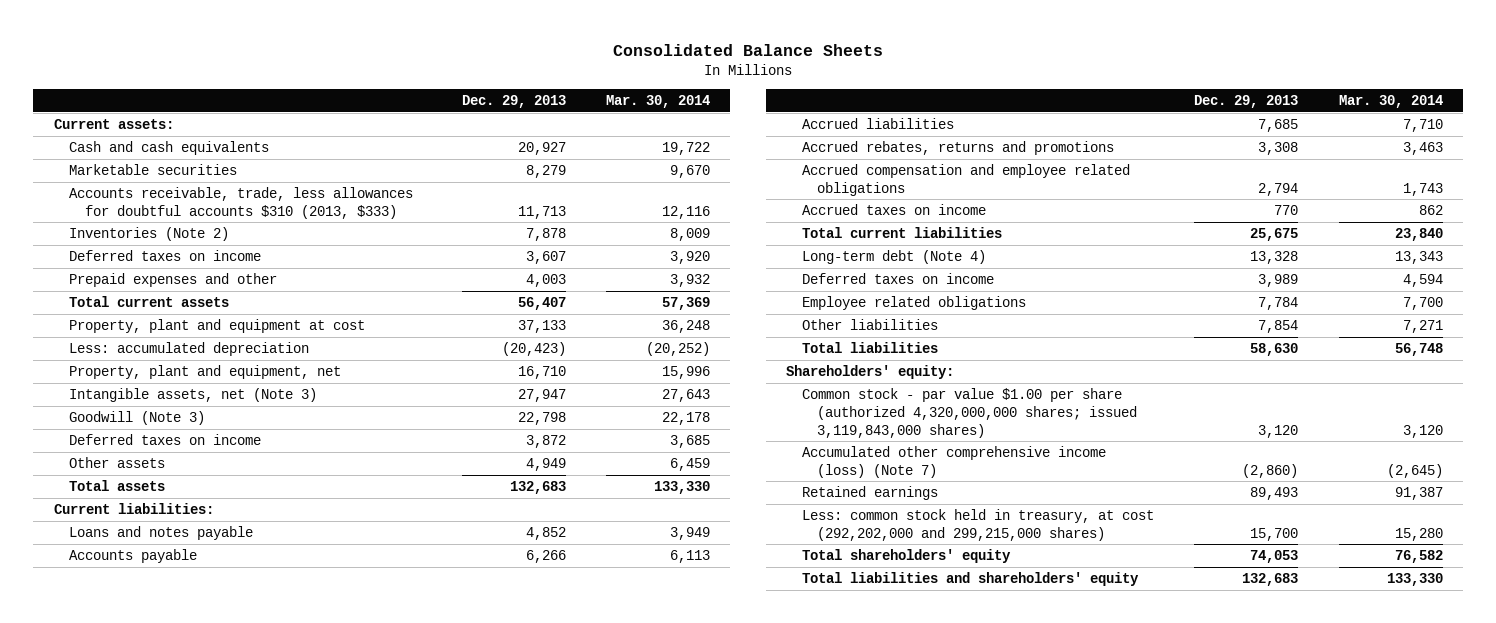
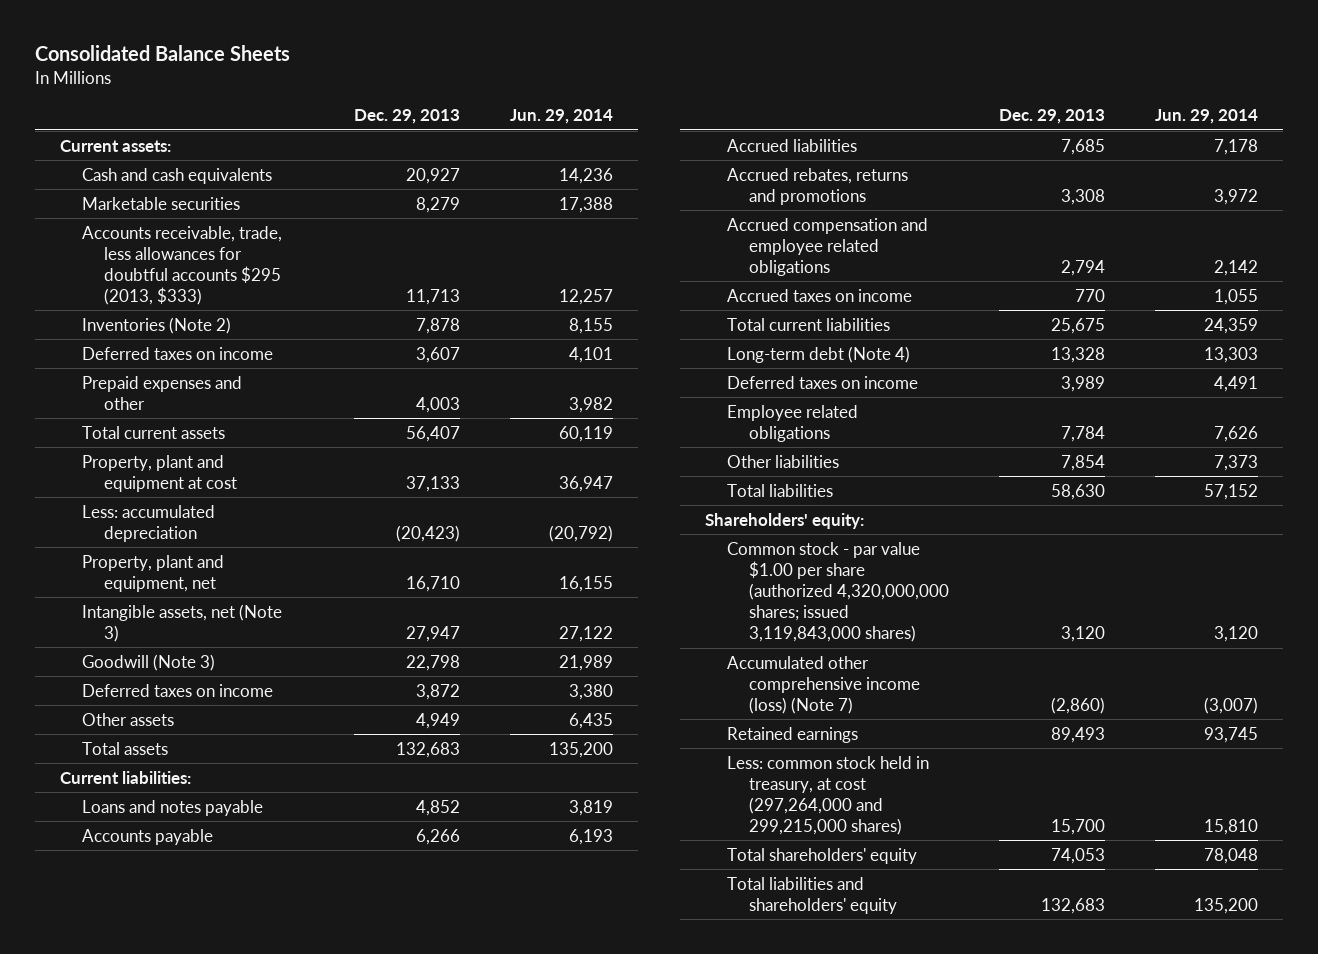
[606,94,711,108] Mar. 30, 2014 -> none
none -> [509,109,613,125] Jun. 29, 2014
[69,186,414,219] Accounts receivable, trade, less allowances for doubtful accounts $310 (2013, $333) -> [81,225,282,305] Accounts receivable, trade, less allowances for doubtful accounts $295 (2013, $333)
[801,508,1154,541] Less: common stock held in treasury, at cost (292,202,000 and 299,215,000 shares) -> [726,755,929,835] Less: common stock held in treasury, at cost (297,264,000 and 299,215,000 shares)

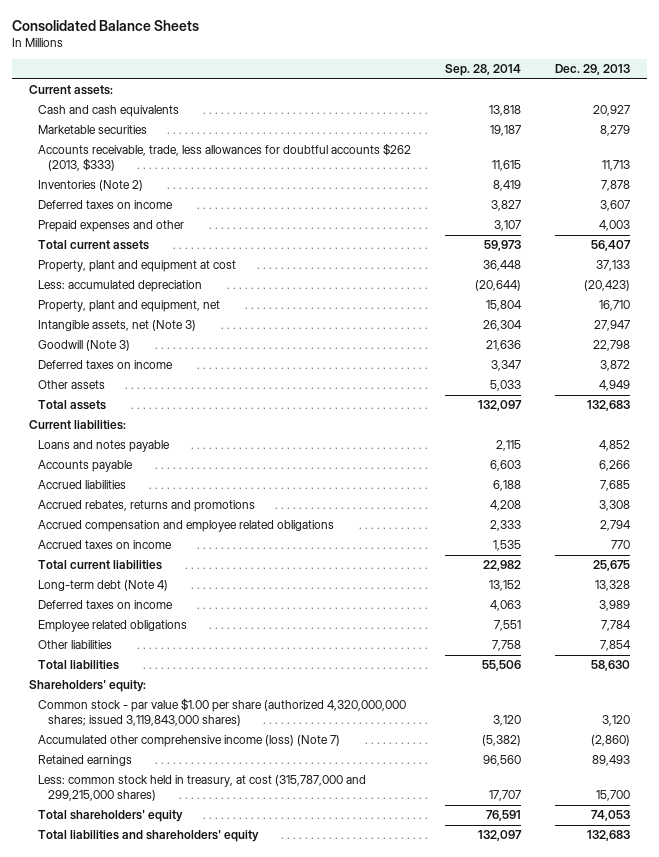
[509,109,613,125] Jun. 29, 2014 -> none
none -> [445,63,522,76] Sep. 28, 2014
[81,225,282,305] Accounts receivable, trade, less allowances for doubtful accounts $295 (2013, $333) -> [38,143,412,171] Accounts receivable, trade, less allowances for doubtful accounts $262 (2013, $333)
[726,755,929,835] Less: common stock held in treasury, at cost (297,264,000 and 299,215,000 shares) -> [38,775,367,801] Less: common stock held in treasury, at cost (315,787,000 and 299,215,000 shares)

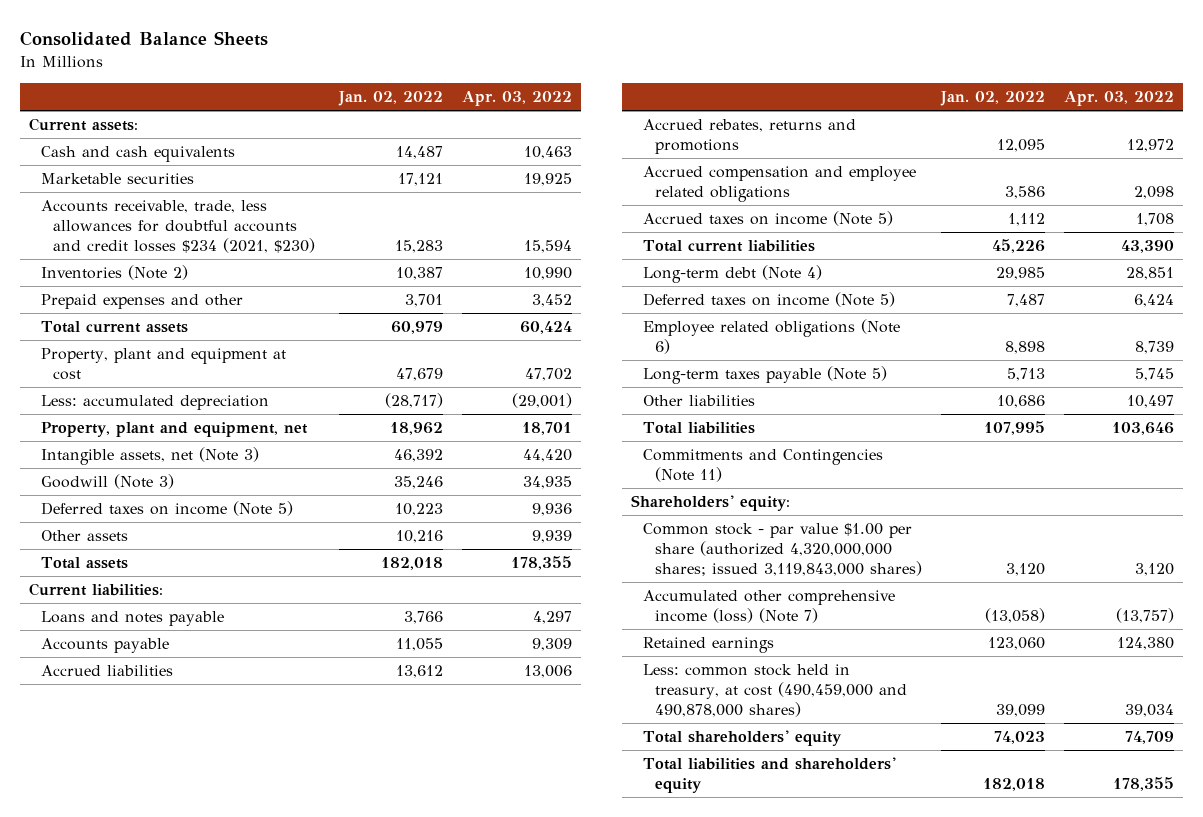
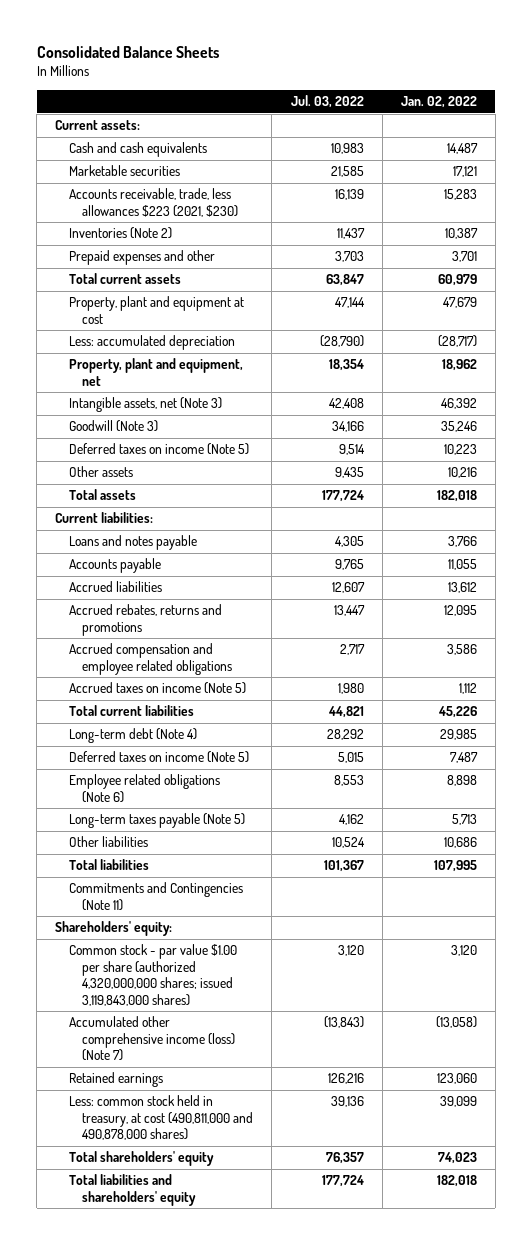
[461,91,572,107] Apr. 03, 2022 -> none
none -> [290,95,364,109] Jul. 03, 2022
[41,200,316,253] Accounts receivable, trade, less allowances for doubtful accounts and credit losses $234 (2021, $230) -> [68,188,239,217] Accounts receivable, trade, less allowances $223 (2021, $230)
[643,664,907,717] Less: common stock held in treasury, at cost (490,459,000 and 490,878,000 shares) -> [68,1095,254,1141] Less: common stock held in treasury, at cost (490,811,000 and 490,878,000 shares)

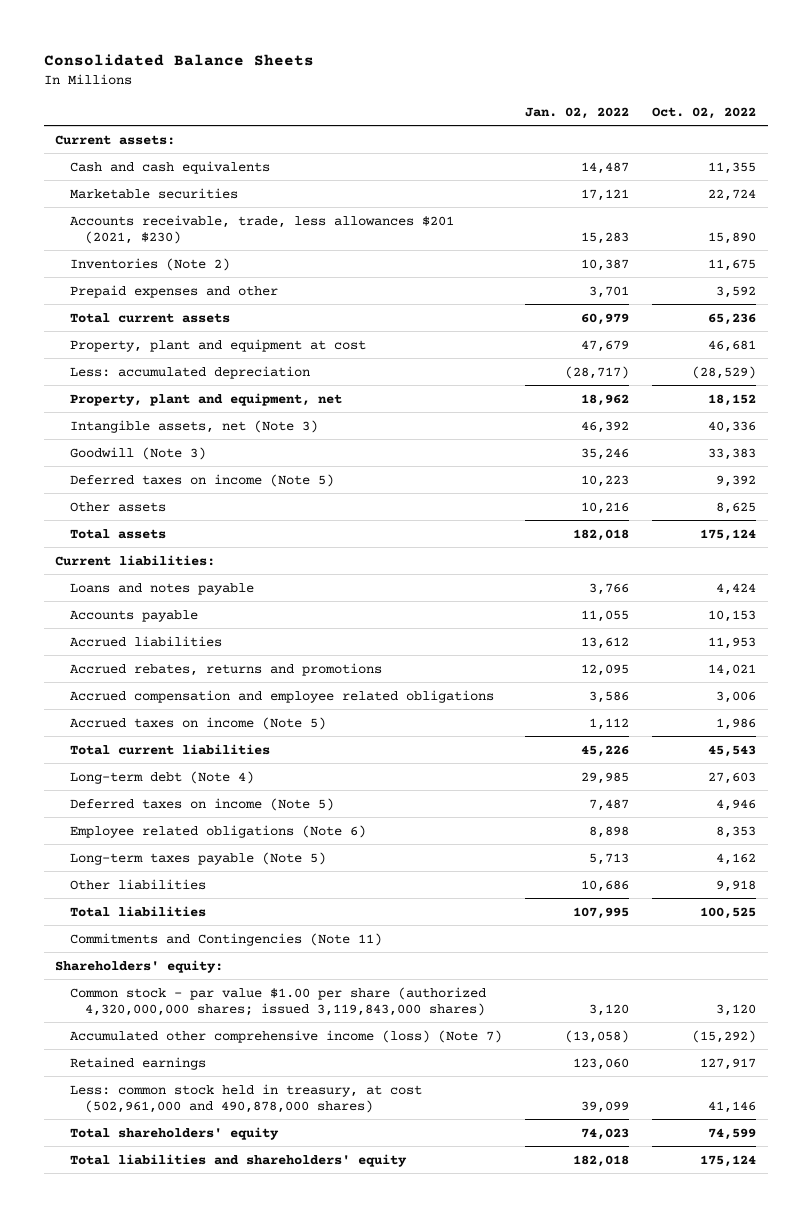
[290,95,364,109] Jul. 03, 2022 -> none
none -> [652,106,757,119] Oct. 02, 2022
[68,188,239,217] Accounts receivable, trade, less allowances $223 (2021, $230) -> [70,214,455,244] Accounts receivable, trade, less allowances $201 (2021, $230)
[68,1095,254,1141] Less: common stock held in treasury, at cost (490,811,000 and 490,878,000 shares) -> [70,1083,423,1113] Less: common stock held in treasury, at cost (502,961,000 and 490,878,000 shares)

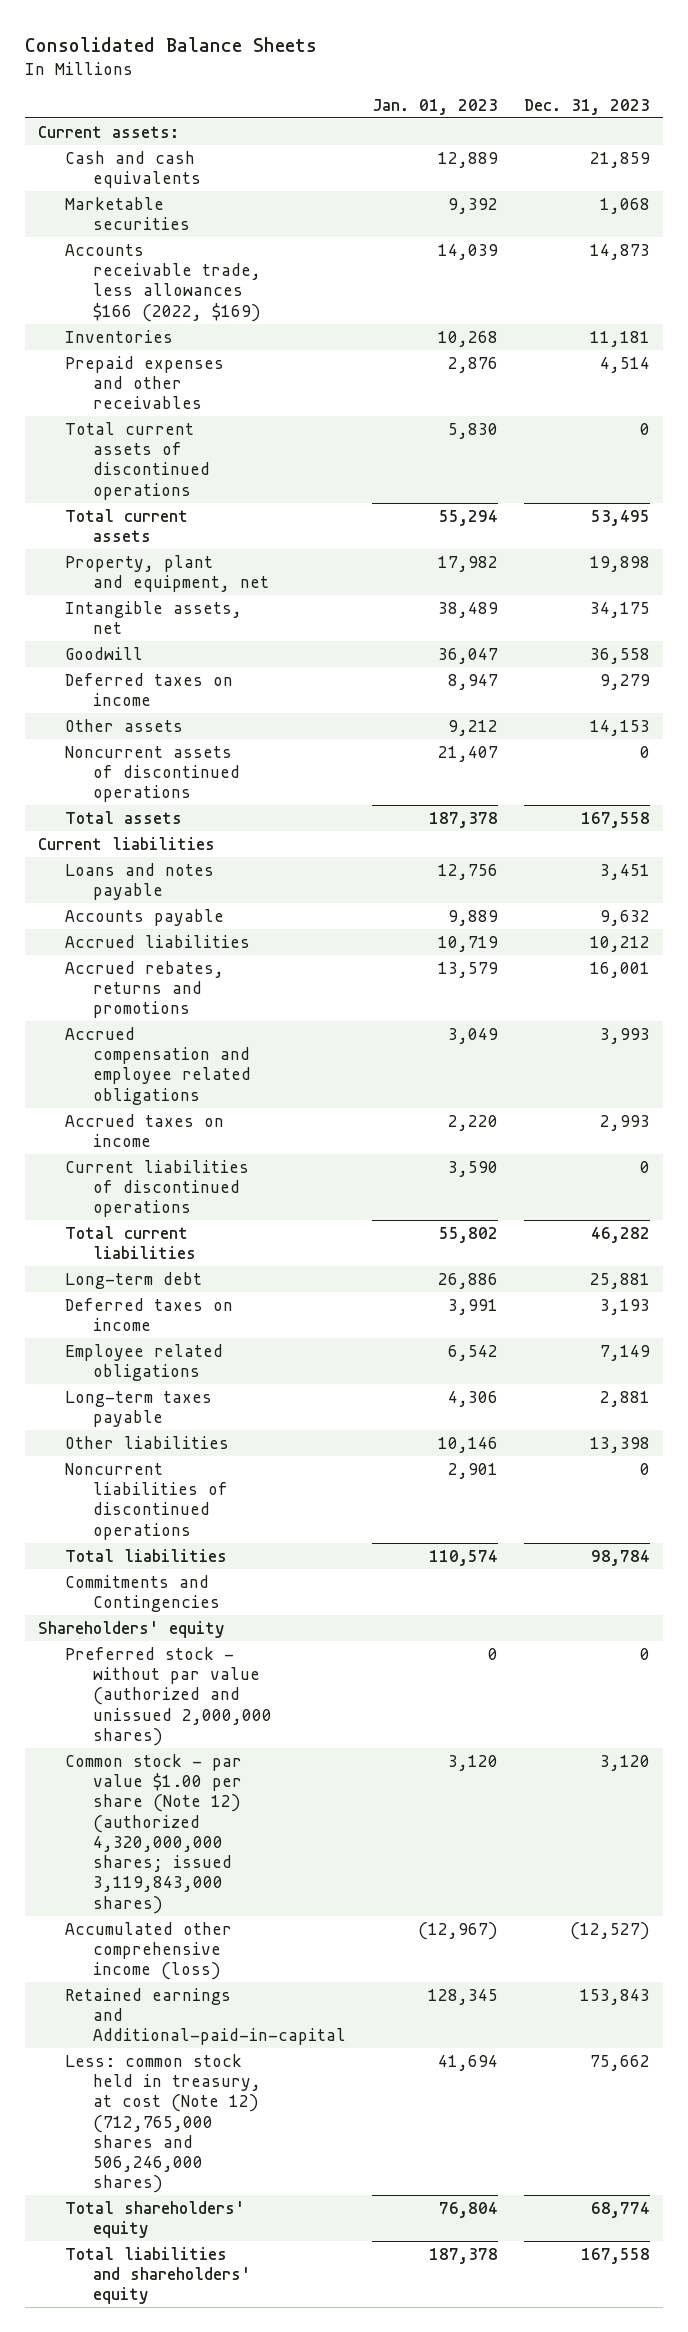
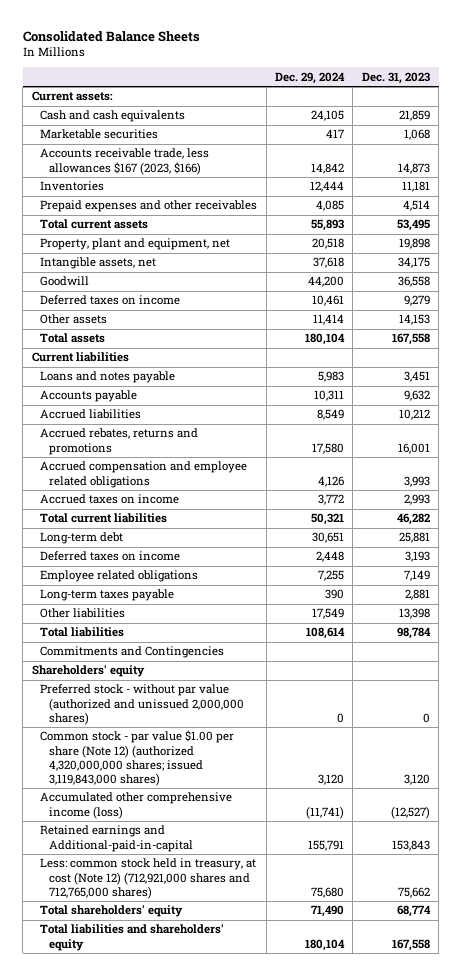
[371,98,498,115] Jan. 01, 2023 -> none
none -> [275,71,346,84] Dec. 29, 2024
[65,243,261,322] Accounts receivable trade, less allowances $166 (2022, $169) -> [40,148,210,175] Accounts receivable trade, less allowances $167 (2023, $166)
[65,421,210,500] Total current assets of discontinued operations -> none
[65,745,240,803] Noncurrent assets of discontinued operations -> none
[65,1159,250,1218] Current liabilities of discontinued operations -> none
[65,1462,228,1540] Noncurrent liabilities of discontinued operations -> none
[65,2053,261,2194] Less: common stock held in treasury, at cost (Note 12) (712,765,000 shares and 506,246,000 shares) -> [40,858,257,899] Less: common stock held in treasury, at cost (Note 12) (712,921,000 shares and 712,765,000 shares)

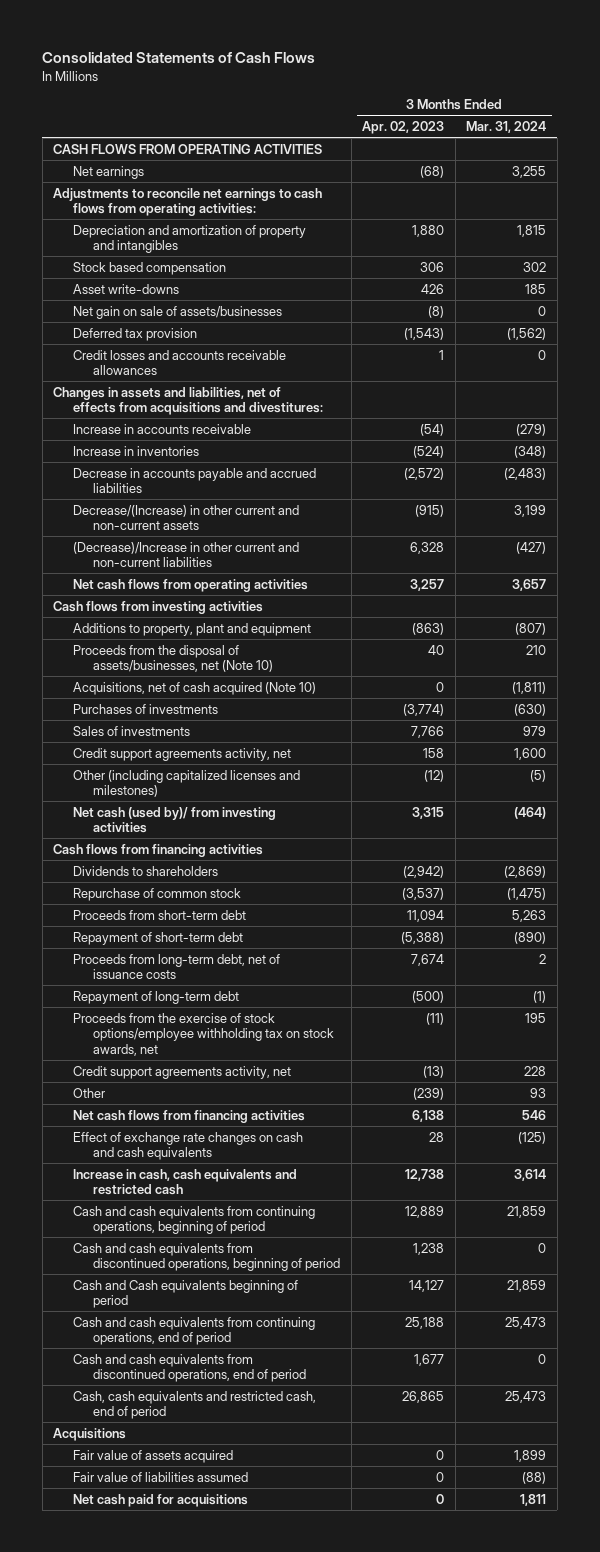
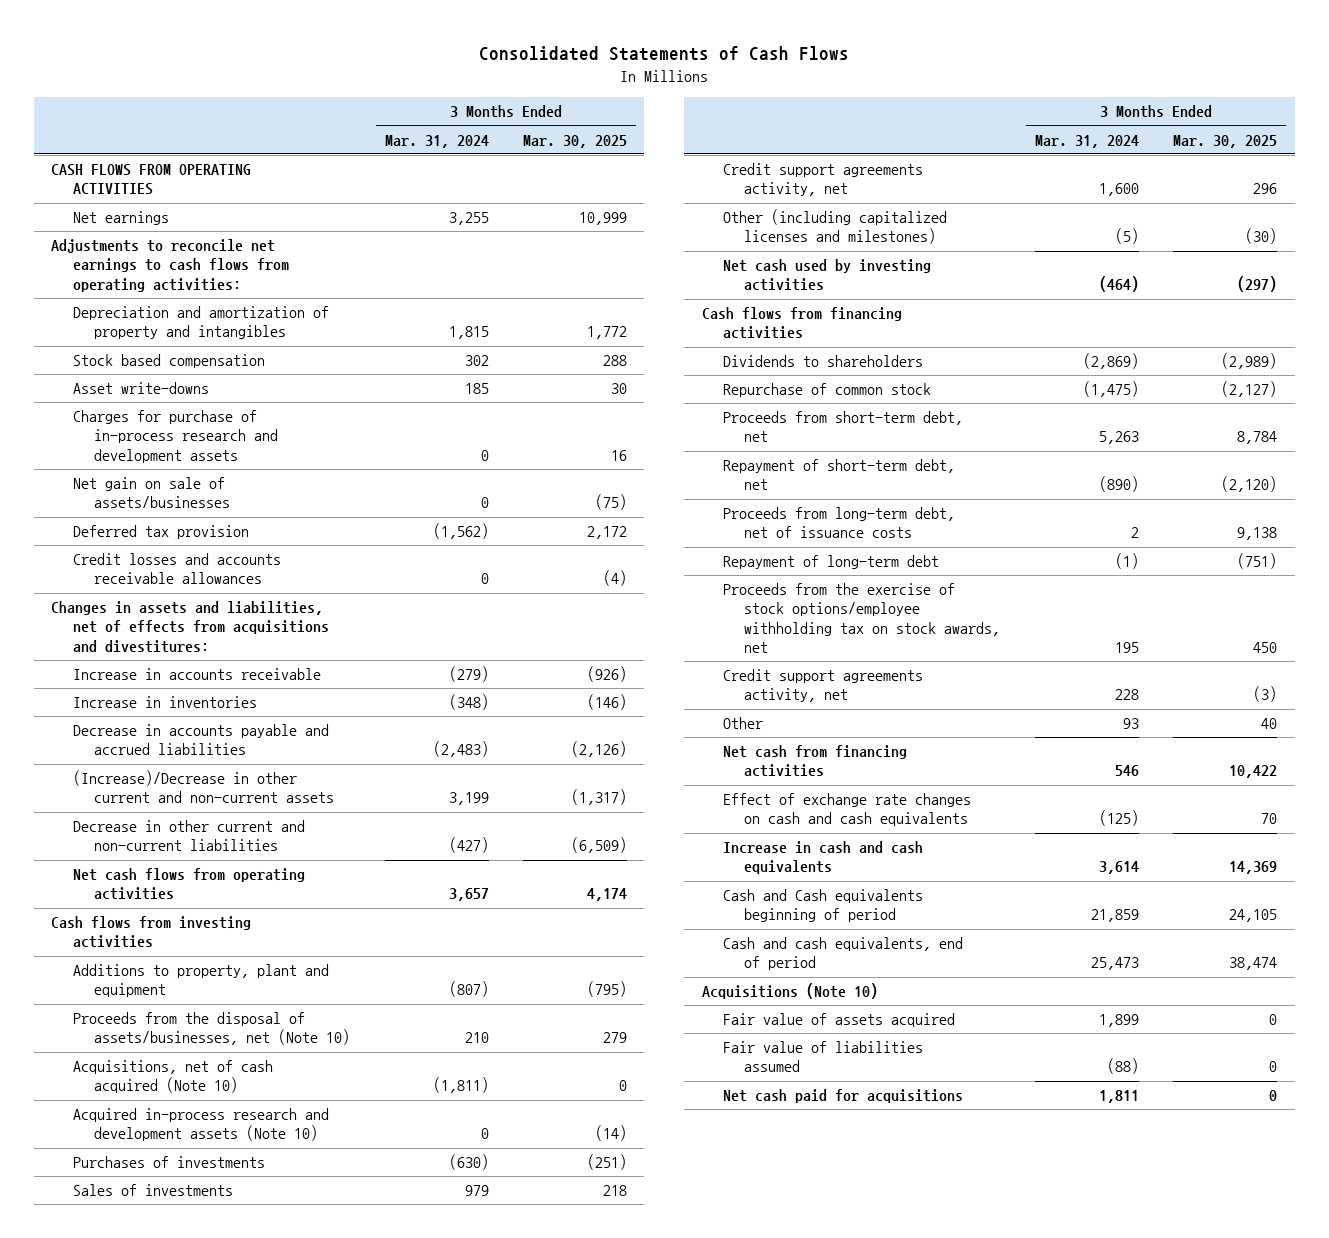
[362,121,445,135] Apr. 02, 2023 -> none
none -> [523,134,628,148] Mar. 30, 2025
none -> [72,410,279,463] Charges for purchase of in-process research and development assets
[73,504,300,531] Decrease/(Increase) in other current and non-current assets -> [72,770,335,804] (Increase)/Decrease in other current and non-current assets
[73,541,300,568] (Decrease)/Increase in other current and non-current liabilities -> [72,820,305,852] Decrease in other current and non-current liabilities
none -> [72,1108,329,1142] Acquired in-process research and development assets (Note 10)
[73,806,277,834] Net cash (used by)/ from investing activities -> [723,259,932,292] Net cash used by investing activities
[73,909,247,920] Proceeds from short-term debt -> [723,411,964,443] Proceeds from short-term debt, net
[73,931,244,945] Repayment of short-term debt -> [723,459,956,491] Repayment of short-term debt, net
[73,1109,306,1123] Net cash flows from financing activities -> [723,745,908,778] Net cash from financing activities
[73,1205,316,1235] Cash and cash equivalents from continuing operations, beginning of period -> none
[73,1242,341,1272] Cash and cash equivalents from discontinued operations, beginning of period -> none
[73,1168,298,1196] Increase in cash, cash equivalents and restricted cash -> [723,841,924,875] Increase in cash and cash equivalents
[73,1316,316,1346] Cash and cash equivalents from continuing operations, end of period -> none
[73,1353,307,1383] Cash and cash equivalents from discontinued operations, end of period -> none
[73,1390,317,1420] Cash, cash equivalents and restricted cash, end of period -> [723,937,964,971] Cash and cash equivalents, end of period
[53,1427,127,1441] Acquisitions -> [701,983,878,1000] Acquisitions (Note 10)

